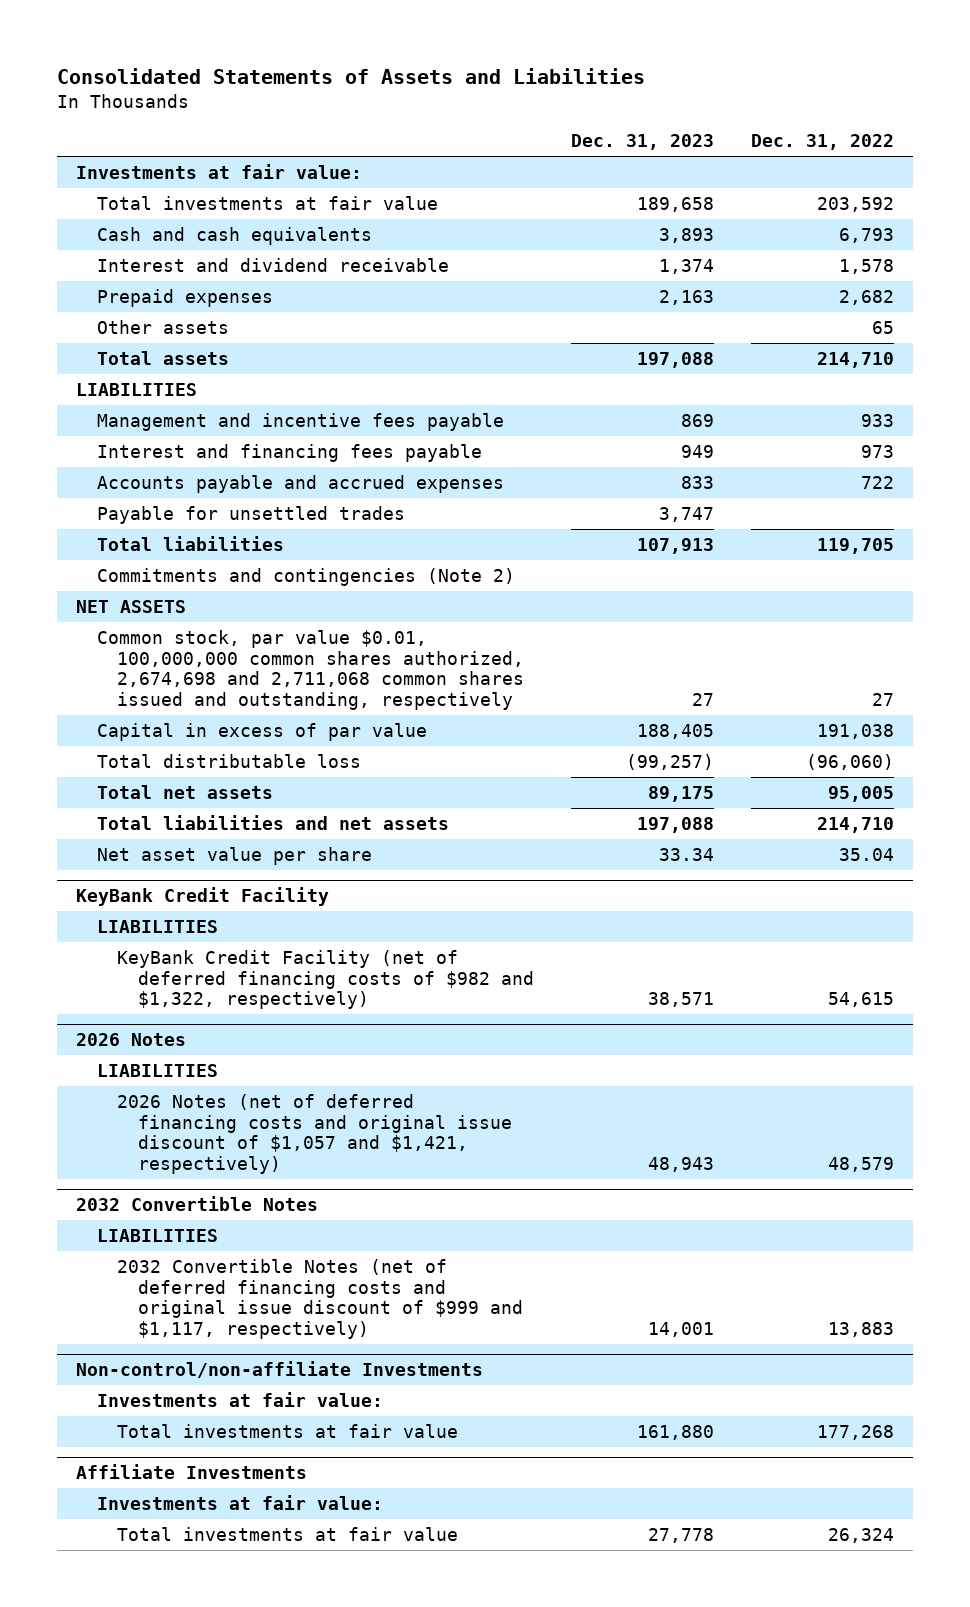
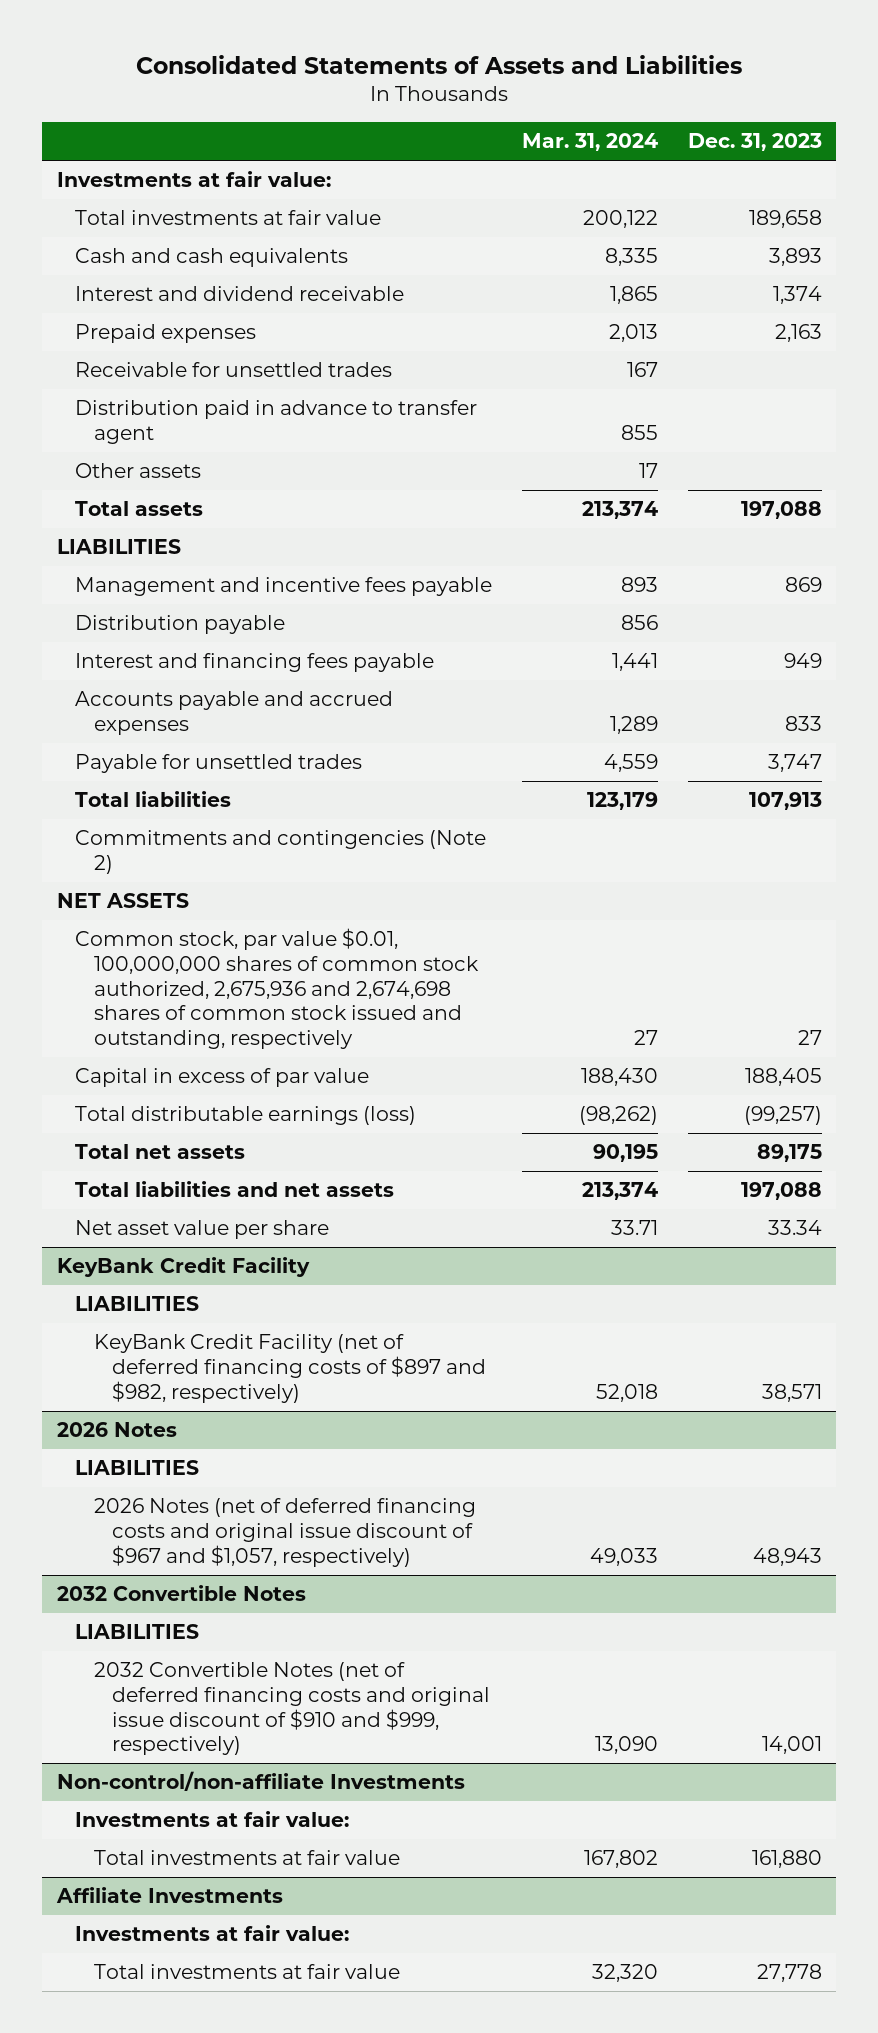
[751,134,895,151] Dec. 31, 2022 -> none
none -> [521,133,658,152] Mar. 31, 2024
none -> [75,362,393,378] Receivable for unsettled trades
none -> [75,400,478,444] Distribution paid in advance to transfer agent
none -> [75,615,286,635] Distribution payable
[96,629,525,710] Common stock, par value $0.01, 100,000,000 common shares authorized, 2,674,698 and 2,711,068 common shares issued and outstanding, respectively -> [75,928,479,1049] Common stock, par value $0.01, 100,000,000 shares of common stock authorized, 2,675,936 and 2,674,698 shares of common stock issued and outstanding, respectively
[96,753,361,768] Total distributable loss -> [75,1106,417,1126] Total distributable earnings (loss)
[117,949,534,1010] KeyBank Credit Facility (net of deferred financing costs of $982 and $1,322, respectively) -> [93,1334,487,1403] KeyBank Credit Facility (net of deferred financing costs of $897 and $982, respectively)
[117,1093,512,1174] 2026 Notes (net of deferred financing costs and original issue discount of $1,057 and $1,421, respectively) -> [93,1498,476,1567] 2026 Notes (net of deferred financing costs and original issue discount of $967 and $1,057, respectively)
[117,1258,523,1339] 2032 Convertible Notes (net of deferred financing costs and original issue discount of $999 and $1,117, respectively) -> [93,1662,491,1756] 2032 Convertible Notes (net of deferred financing costs and original issue discount of $910 and $999, respectively)

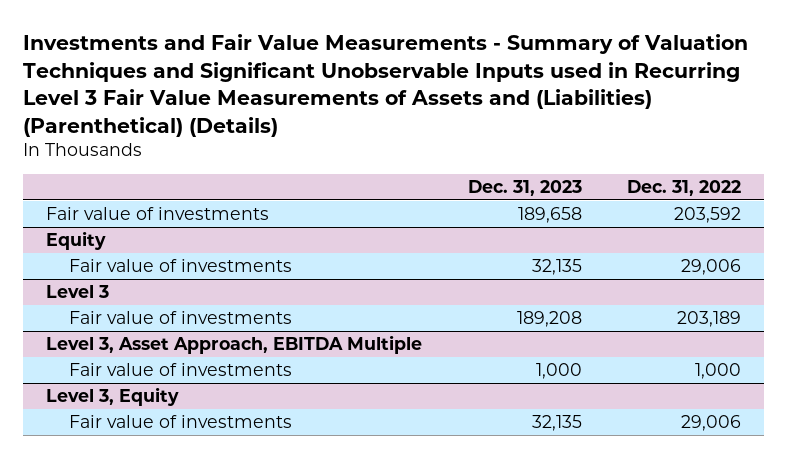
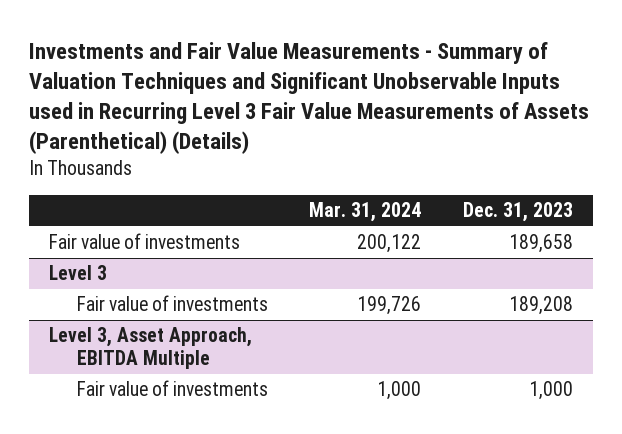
[22,34,748,137] Investments and Fair Value Measurements - Summary of Valuation Techniques and Significant Unobservable Inputs used in Recurring Level 3 Fair Value Measurements of Assets and (Liabilities) (Parenthetical) (Details) -> [28,41,589,155] Investments and Fair Value Measurements - Summary of Valuation Techniques and Significant Unobservable Inputs used in Recurring Level 3 Fair Value Measurements of Assets (Parenthetical) (Details)
[627,180,742,197] Dec. 31, 2022 -> none
none -> [309,201,422,222] Mar. 31, 2024
[45,230,106,250] Equity -> none
[68,258,292,272] Fair value of investments -> none
[45,386,179,406] Level 3, Equity -> none
[68,414,292,428] Fair value of investments -> none

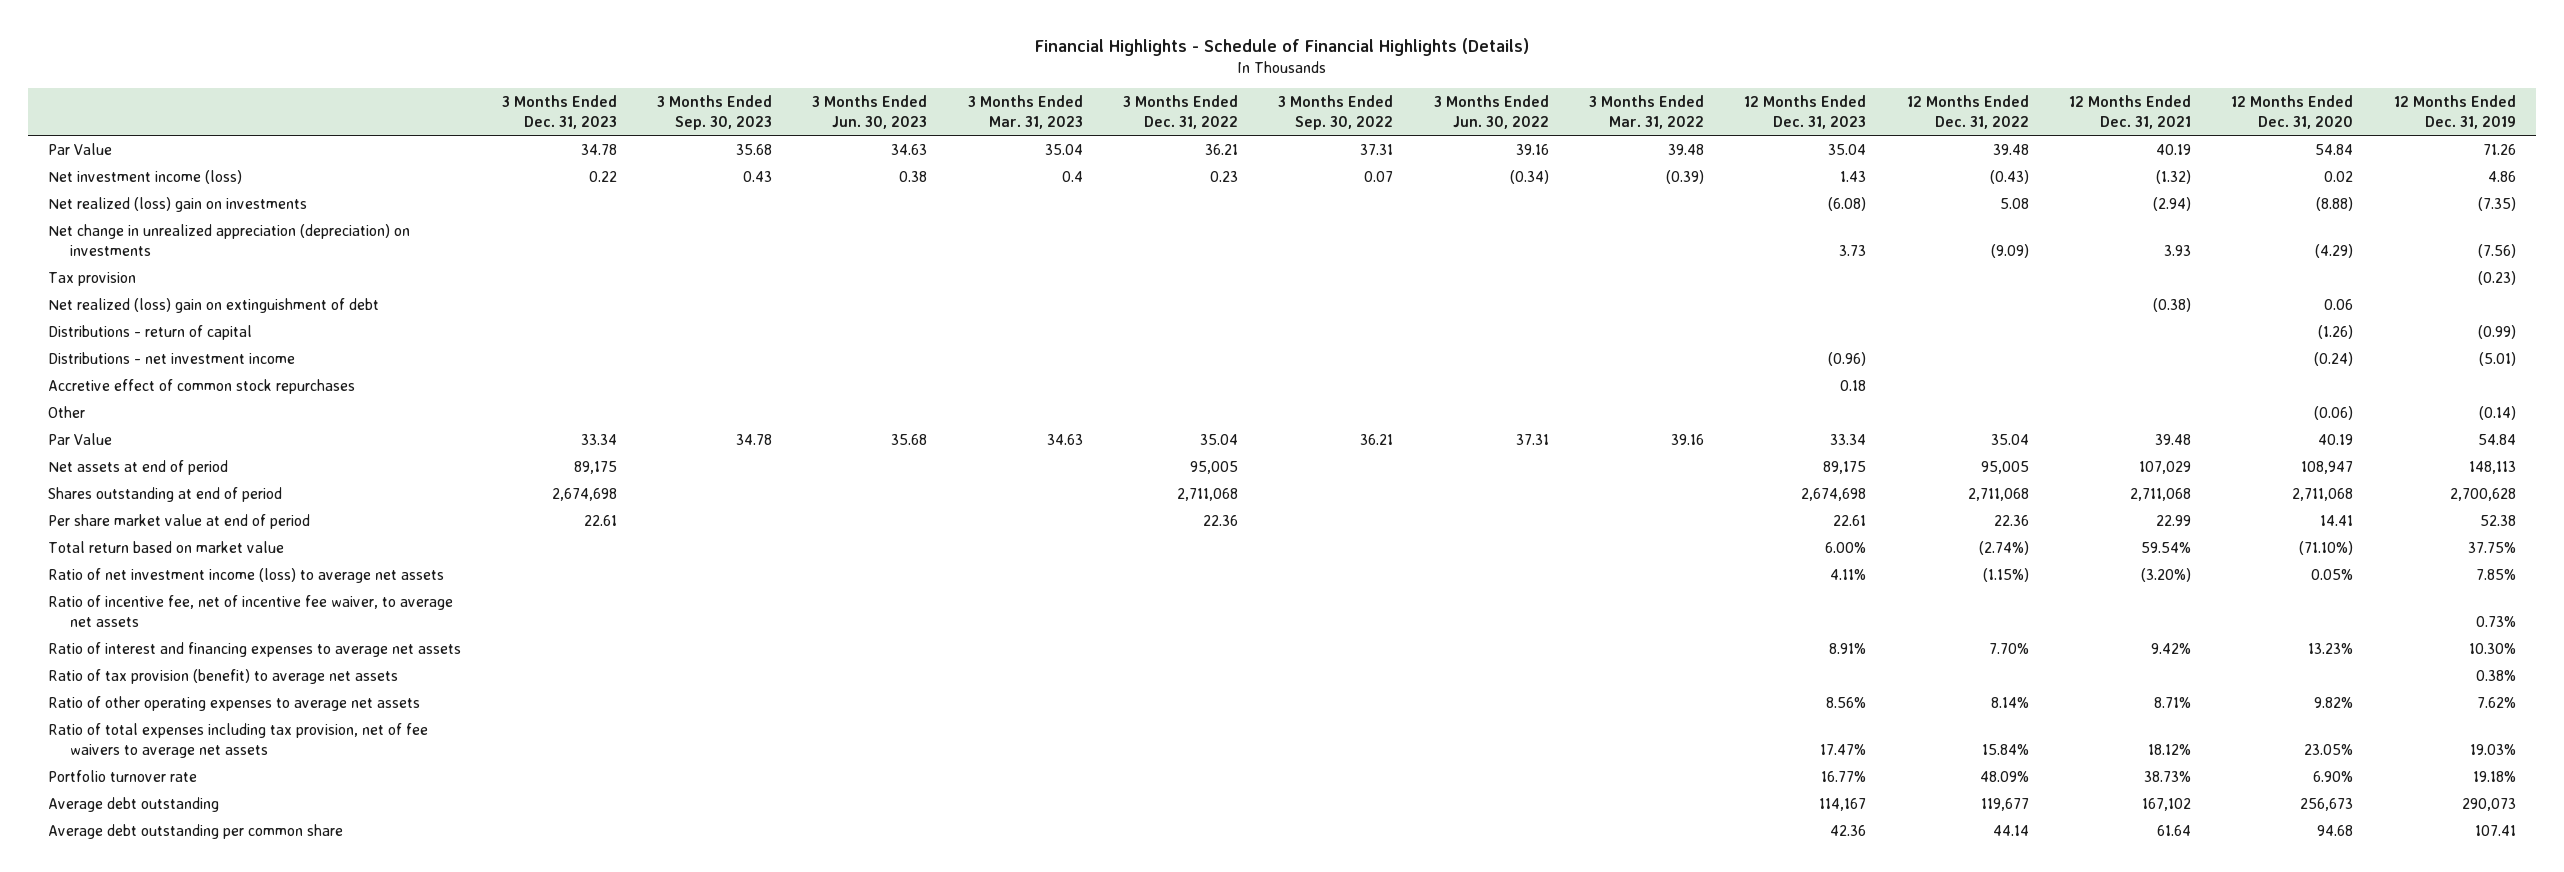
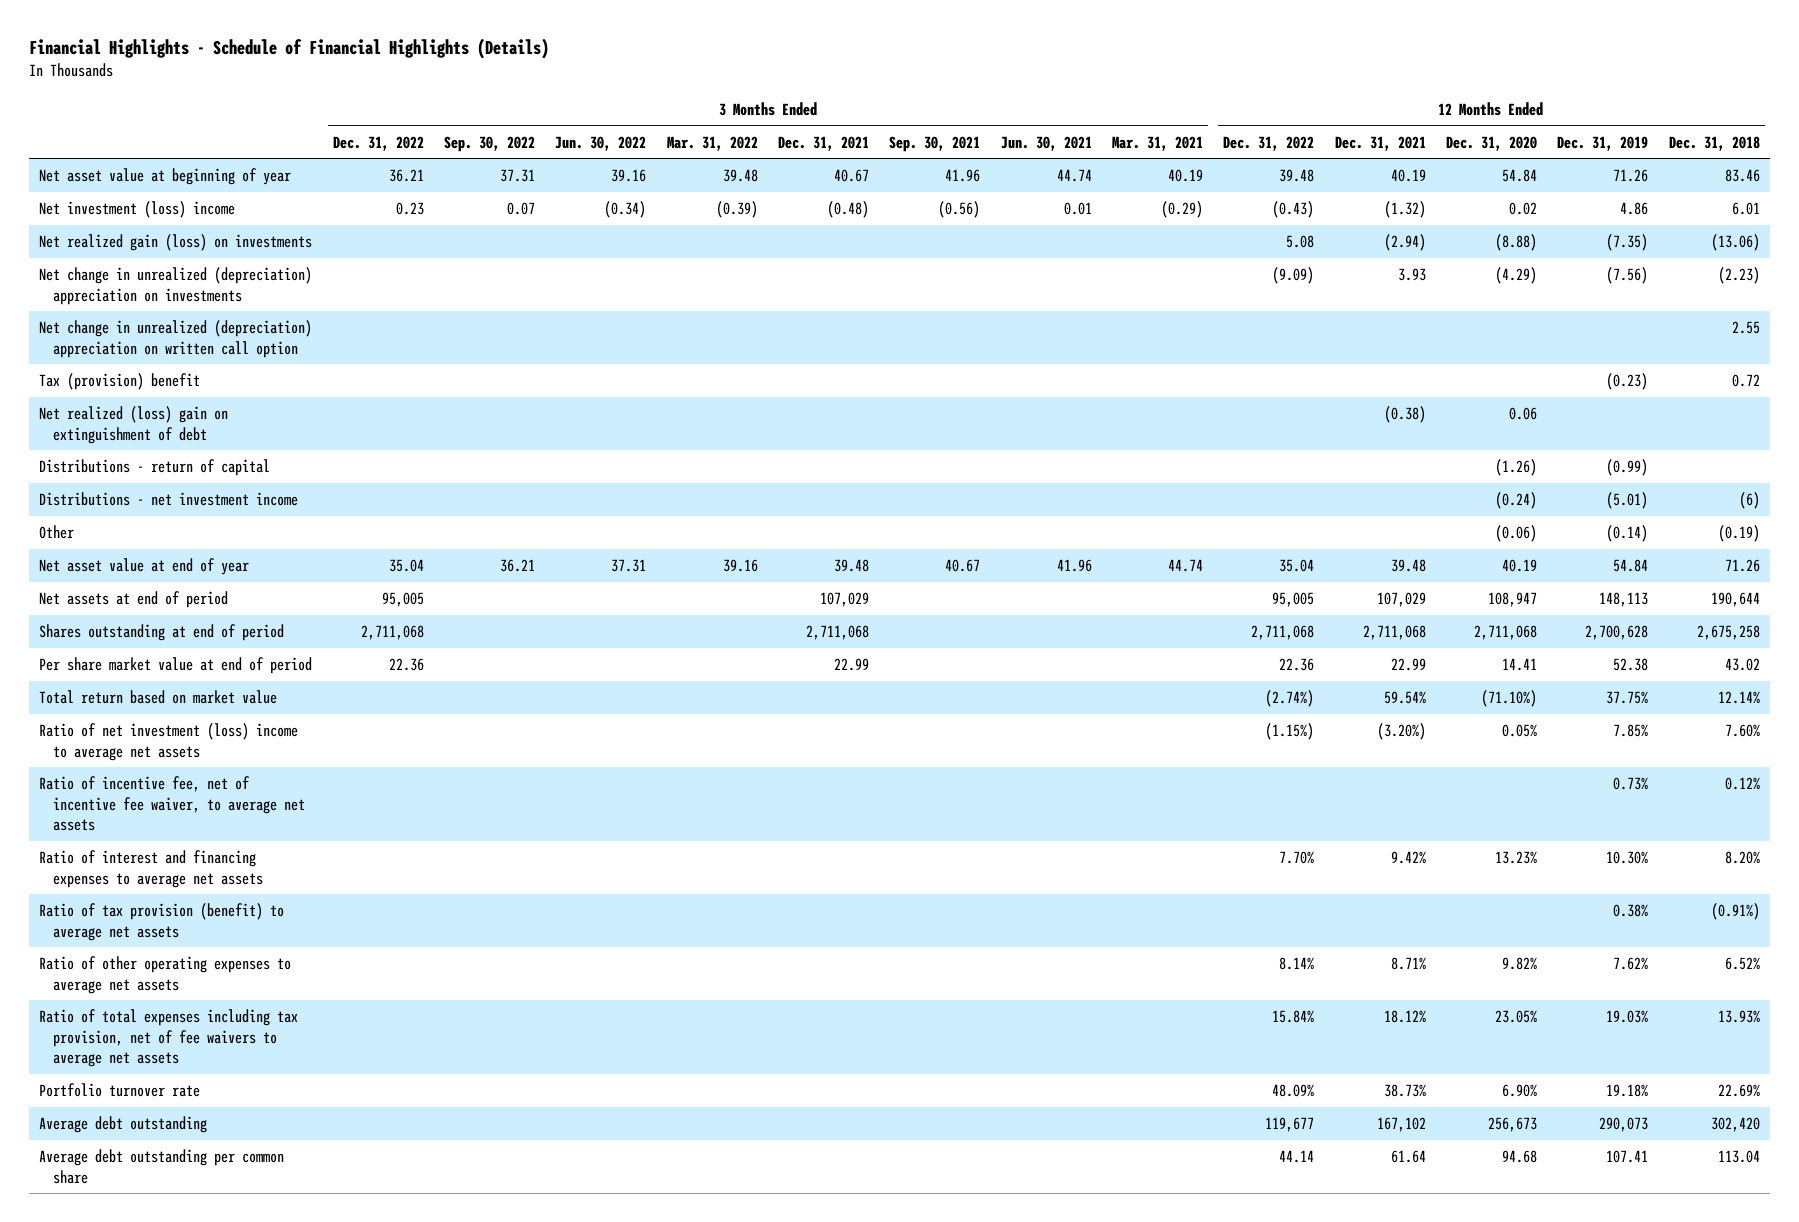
[501,94,617,129] 3 Months Ended Dec. 31, 2023 -> none
[657,94,773,130] 3 Months Ended Sep. 30, 2023 -> none
[812,94,928,129] 3 Months Ended Jun. 30, 2023 -> none
[967,94,1083,129] 3 Months Ended Mar. 31, 2023 -> none
[1744,94,1867,129] 12 Months Ended Dec. 31, 2023 -> none
none -> [777,135,869,151] Dec. 31, 2021
none -> [889,135,981,152] Sep. 30, 2021
none -> [1000,135,1092,151] Jun. 30, 2021
none -> [1111,135,1203,151] Mar. 31, 2021
none -> [1668,135,1760,151] Dec. 31, 2018
[48,142,113,155] Par Value -> [39,168,292,186] Net asset value at beginning of year
[48,169,243,184] Net investment income (loss) -> [39,201,236,219] Net investment (loss) income
[48,196,308,212] Net realized (loss) gain on investments -> [39,234,313,252] Net realized gain (loss) on investments
[48,223,411,256] Net change in unrealized appreciation (depreciation) on investments -> [39,267,313,305] Net change in unrealized (depreciation) appreciation on investments
none -> [39,320,313,358] Net change in unrealized (depreciation) appreciation on written call option
[48,271,137,286] Tax provision -> [39,373,201,391] Tax (provision) benefit
[48,378,356,394] Accretive effect of common stock repurchases -> none
[48,432,113,445] Par Value -> [39,558,250,576] Net asset value at end of year
[48,567,445,583] Ratio of net investment income (loss) to average net assets -> [39,723,299,761] Ratio of net investment (loss) income to average net assets

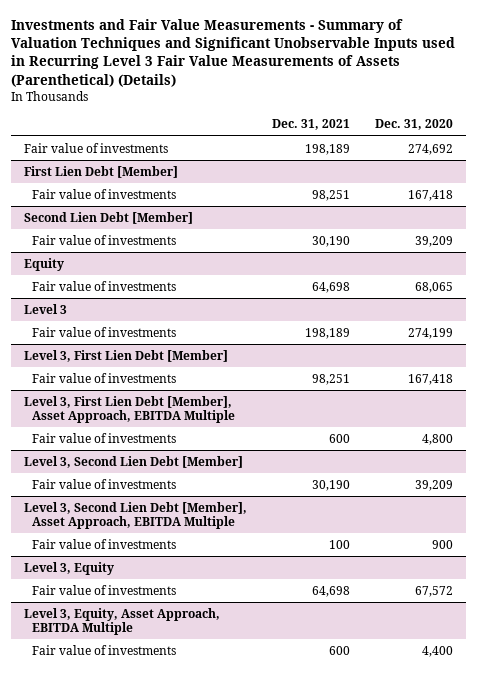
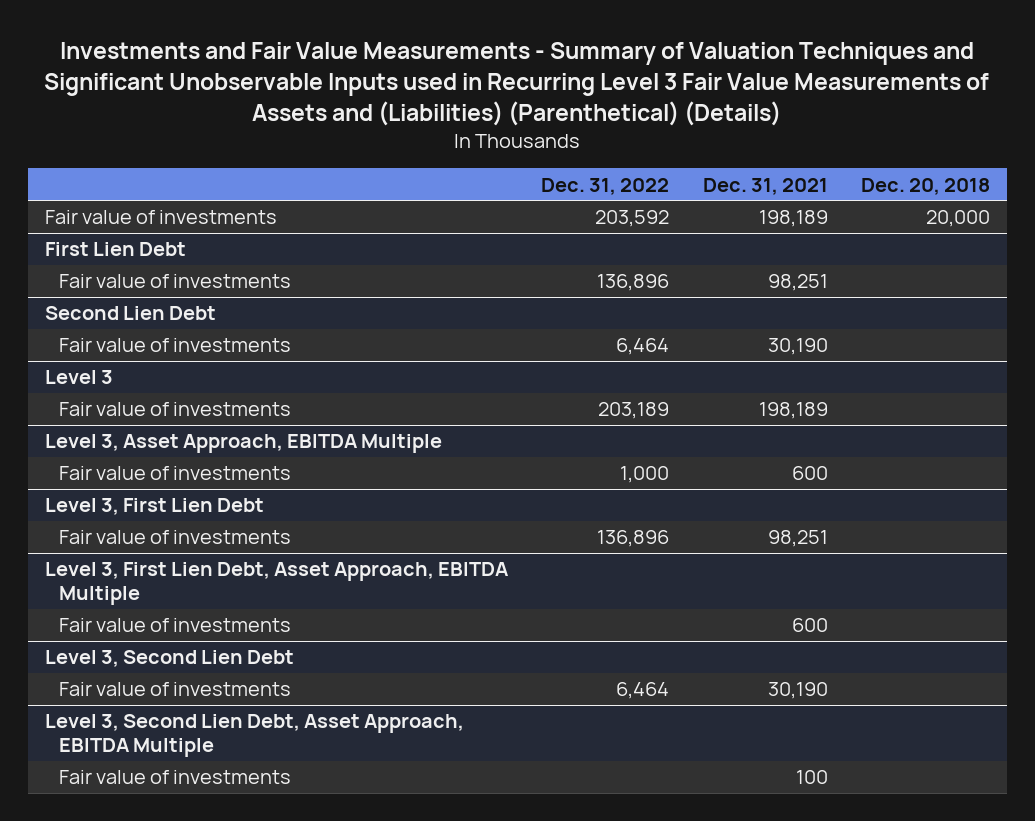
[11,18,456,87] Investments and Fair Value Measurements - Summary of Valuation Techniques and Significant Unobservable Inputs used in Recurring Level 3 Fair Value Measurements of Assets (Parenthetical) (Details) -> [44,42,990,127] Investments and Fair Value Measurements - Summary of Valuation Techniques and Significant Unobservable Inputs used in Recurring Level 3 Fair Value Measurements of Assets and (Liabilities) (Parenthetical) (Details)
[375,119,454,131] Dec. 31, 2020 -> none
none -> [541,177,670,195] Dec. 31, 2022
none -> [860,177,990,195] Dec. 20, 2018
[23,165,178,178] First Lien Debt [Member] -> [44,242,186,257] First Lien Debt
[23,211,193,224] Second Lien Debt [Member] -> [44,306,216,321] Second Lien Debt
[23,257,64,271] Equity -> none
[32,280,177,291] Fair value of investments -> none
none -> [44,434,442,454] Level 3, Asset Approach, EBITDA Multiple
none -> [58,466,291,481] Fair value of investments
[23,349,228,362] Level 3, First Lien Debt [Member] -> [44,498,264,516] Level 3, First Lien Debt
[23,395,236,424] Level 3, First Lien Debt [Member], Asset Approach, EBITDA Multiple -> [44,562,509,606] Level 3, First Lien Debt, Asset Approach, EBITDA Multiple
[23,455,243,468] Level 3, Second Lien Debt [Member] -> [44,650,294,668] Level 3, Second Lien Debt
[23,501,247,530] Level 3, Second Lien Debt [Member], Asset Approach, EBITDA Multiple -> [44,714,464,758] Level 3, Second Lien Debt, Asset Approach, EBITDA Multiple
[23,561,114,575] Level 3, Equity -> none
[32,584,177,595] Fair value of investments -> none
[23,607,220,636] Level 3, Equity, Asset Approach, EBITDA Multiple -> none
[32,644,177,655] Fair value of investments -> none

